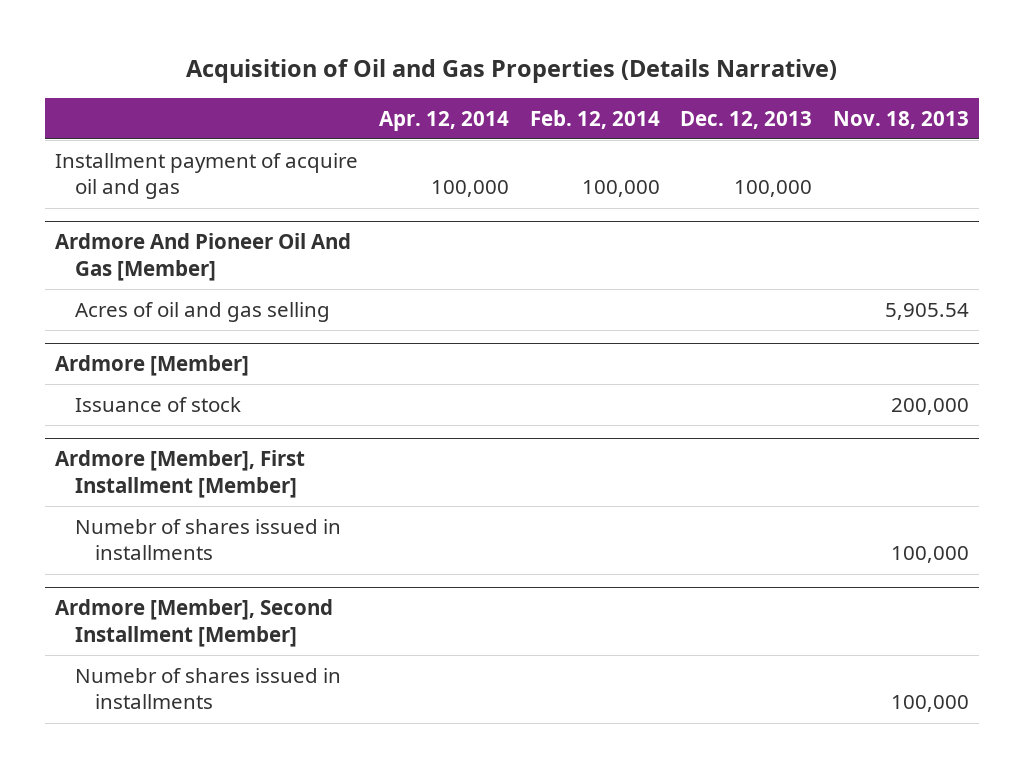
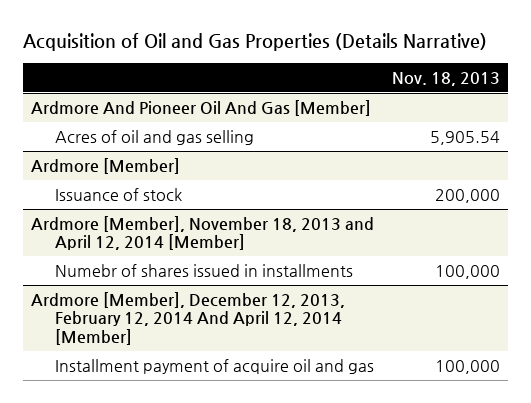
[379,110,510,131] Apr. 12, 2014 -> none
[529,109,660,129] Feb. 12, 2014 -> none
[680,110,813,129] Dec. 12, 2013 -> none
[55,153,359,200] Installment payment of acquire oil and gas -> none
[55,450,306,498] Ardmore [Member], First Installment [Member] -> none
[75,519,342,561] Numebr of shares issued in installments -> none
[55,599,334,647] Ardmore [Member], Second Installment [Member] -> none
none -> [31,215,375,251] Ardmore [Member], November 18, 2013 and April 12, 2014 [Member]
none -> [31,291,346,345] Ardmore [Member], December 12, 2013, February 12, 2014 And April 12, 2014 [Member]
none -> [54,358,374,374] Installment payment of acquire oil and gas

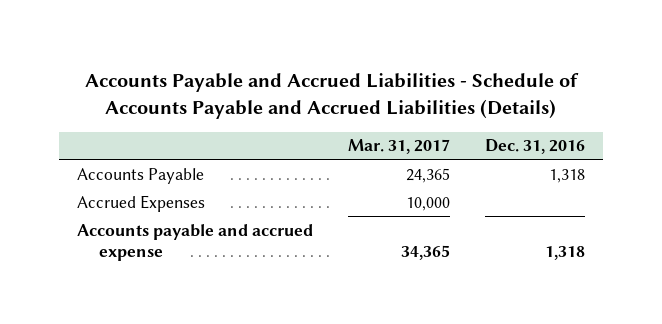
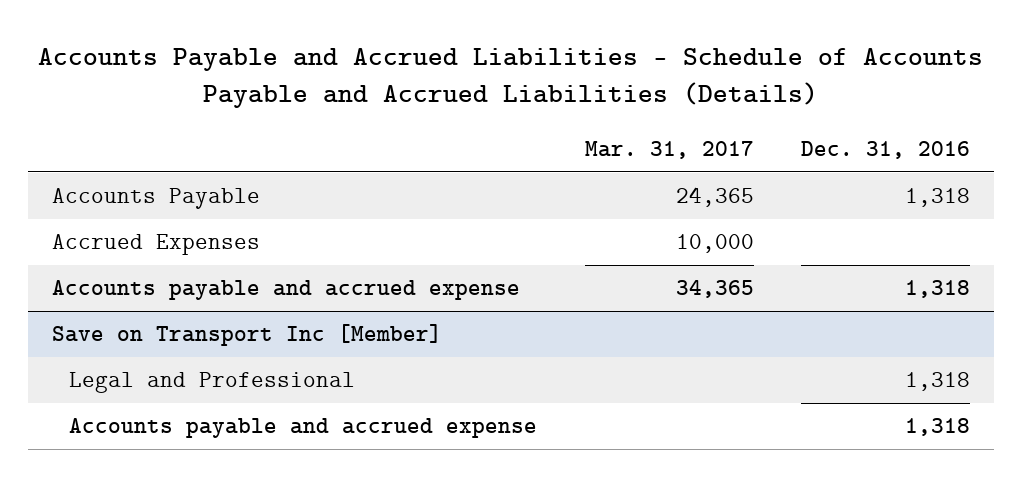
none -> [51,324,442,347] Save on Transport Inc [Member]
none -> [68,372,355,394] Legal and Professional
none -> [68,418,537,439] Accounts payable and accrued expense

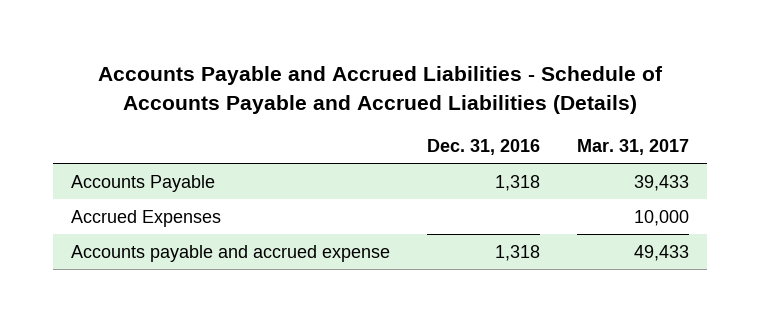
[675,187,754,208] 24,365 -> [633,174,689,191] 39,433
[51,324,442,347] Save on Transport Inc [Member] -> none
[68,372,355,394] Legal and Professional -> none
[68,418,537,439] Accounts payable and accrued expense -> none
[675,280,754,299] 34,365 -> [633,244,689,261] 49,433

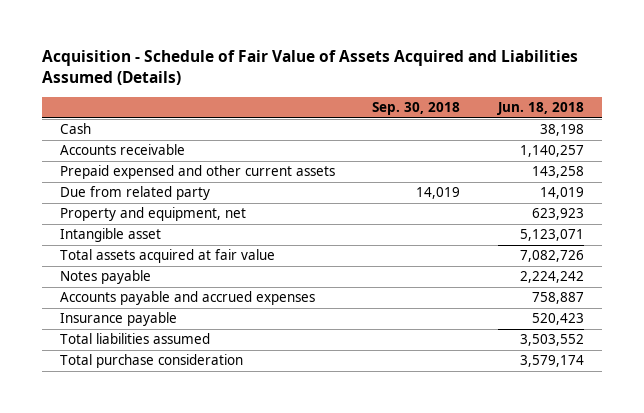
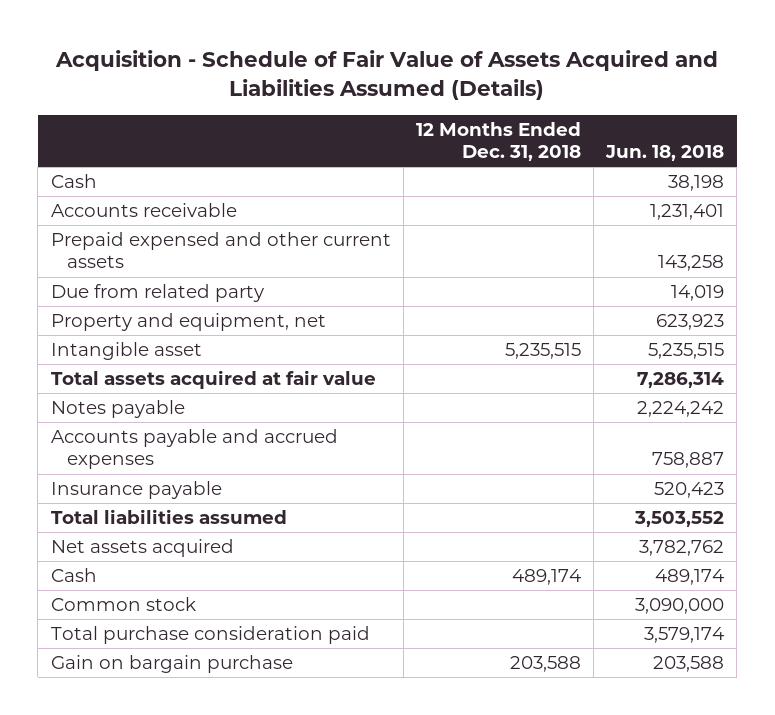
[372,102,461,116] Sep. 30, 2018 -> none
none -> [415,121,581,162] 12 Months Ended Dec. 31, 2018
[519,145,584,158] 1,140,257 -> [650,204,725,221] 1,231,401
[519,229,584,242] 5,123,071 -> [648,343,725,360] 5,235,515
[519,250,584,263] 7,082,726 -> [637,372,725,389] 7,286,314
none -> [50,539,234,558] Net assets acquired
none -> [50,568,97,583] Cash
none -> [50,597,196,612] Common stock
[60,354,244,369] Total purchase consideration -> [50,626,370,645] Total purchase consideration paid
none -> [50,655,293,674] Gain on bargain purchase

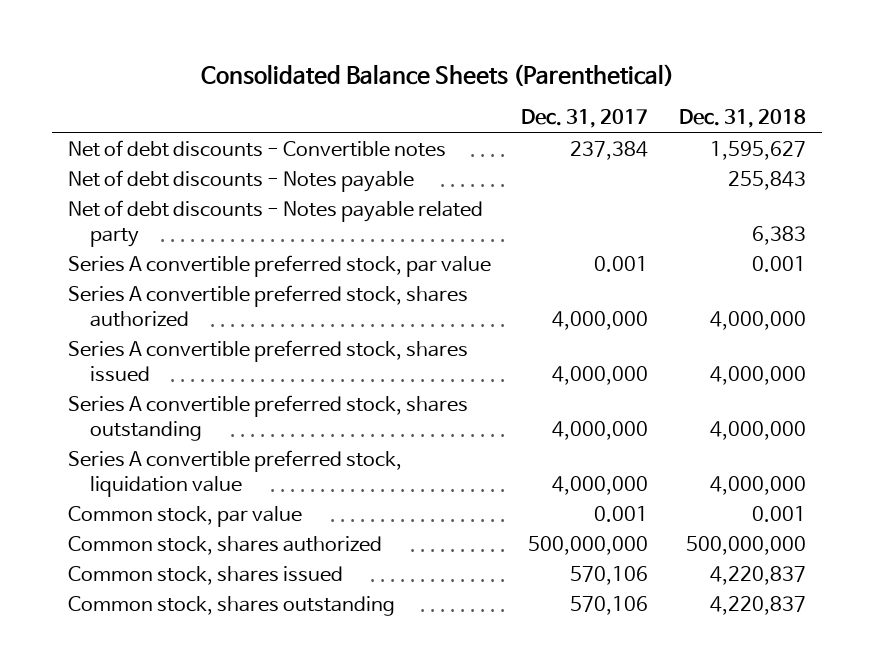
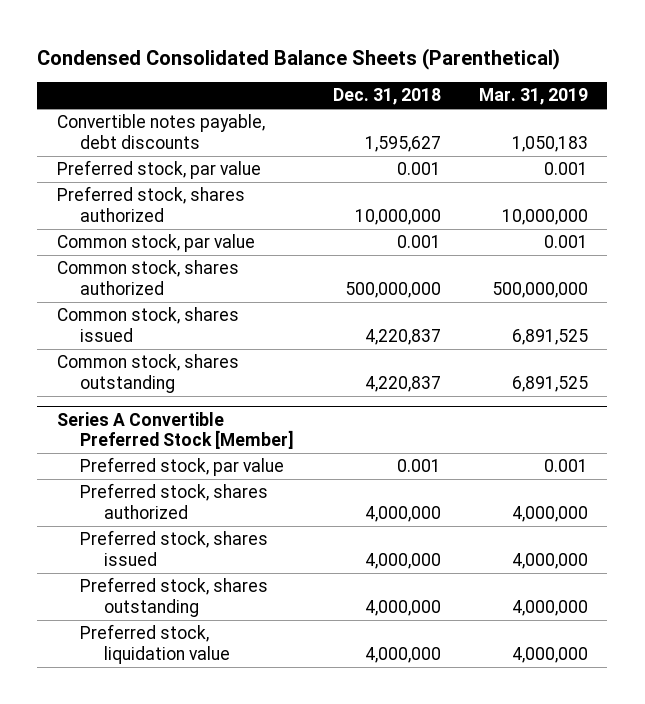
[200,63,674,87] Consolidated Balance Sheets (Parenthetical) -> [37,47,561,70] Condensed Consolidated Balance Sheets (Parenthetical)
[521,109,649,129] Dec. 31, 2017 -> none
none -> [478,88,588,106] Mar. 31, 2019
[67,170,414,193] Net of debt discounts - Notes payable -> none
[67,200,483,247] Net of debt discounts - Notes payable related party -> none
[67,340,468,382] Series A convertible preferred stock, shares issued -> none
[67,395,468,441] Series A convertible preferred stock, shares outstanding -> none
[67,450,402,497] Series A convertible preferred stock, liquidation value -> none
[67,140,446,158] Net of debt discounts - Convertible notes -> [56,114,265,149] Convertible notes payable, debt discounts
[67,255,491,278] Series A convertible preferred stock, par value -> [56,160,261,180] Preferred stock, par value
[67,285,468,327] Series A convertible preferred stock, shares authorized -> [56,186,245,222] Preferred stock, shares authorized
[710,310,807,330] 4,000,000 -> [354,208,441,225] 10,000,000
none -> [56,411,295,449] Series A Convertible Preferred Stock [Member]
none -> [80,457,285,477] Preferred stock, par value
none -> [80,483,269,519] Preferred stock, shares authorized
none -> [80,530,269,566] Preferred stock, shares issued
none -> [80,577,269,617] Preferred stock, shares outstanding
none -> [80,624,230,664] Preferred stock, liquidation value

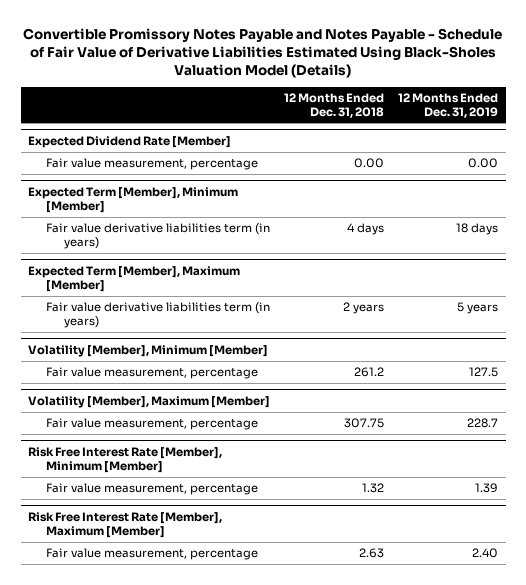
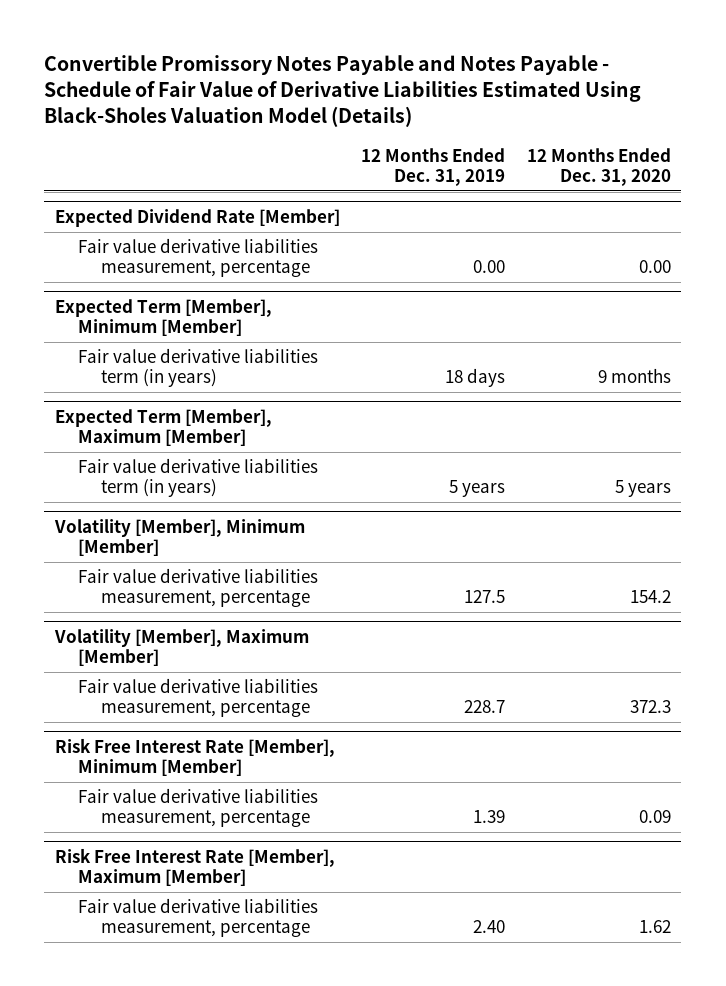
[284,92,385,118] 12 Months Ended Dec. 31, 2018 -> none
none -> [526,147,671,186] 12 Months Ended Dec. 31, 2020
[46,158,259,171] Fair value measurement, percentage -> [78,238,319,278] Fair value derivative liabilities measurement, percentage
[46,367,259,380] Fair value measurement, percentage -> [78,568,319,608] Fair value derivative liabilities measurement, percentage
[46,418,259,431] Fair value measurement, percentage -> [78,678,319,718] Fair value derivative liabilities measurement, percentage
[46,483,259,496] Fair value measurement, percentage -> [78,788,319,828] Fair value derivative liabilities measurement, percentage
[46,548,259,561] Fair value measurement, percentage -> [78,898,319,938] Fair value derivative liabilities measurement, percentage

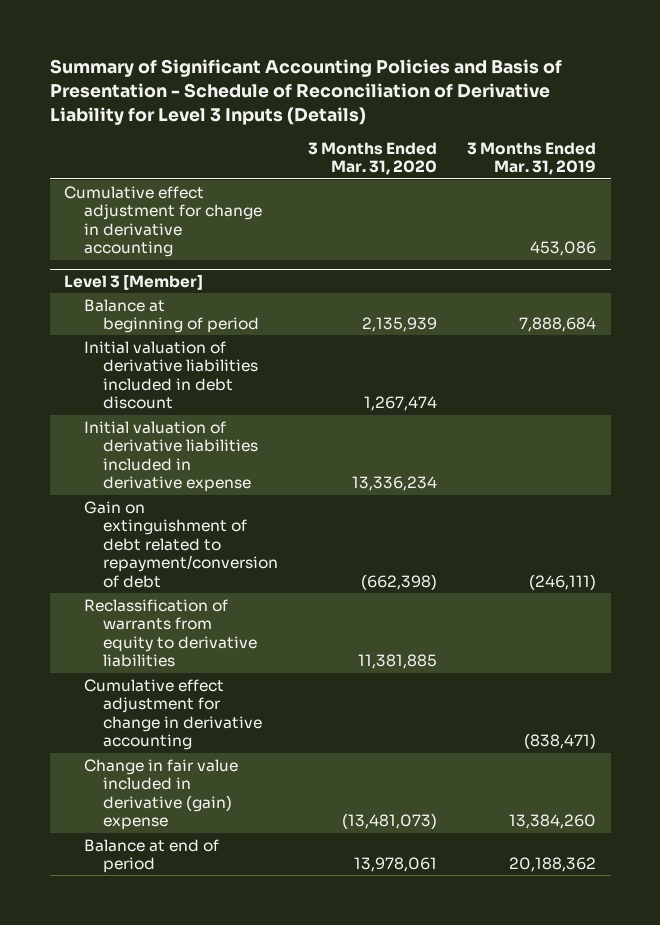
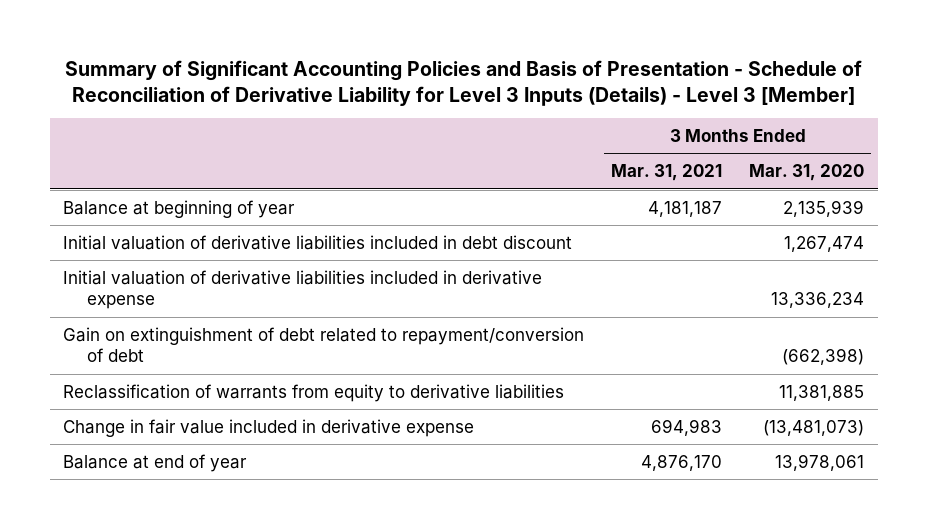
[49,59,562,125] Summary of Significant Accounting Policies and Basis of Presentation - Schedule of Reconciliation of Derivative Liability for Level 3 Inputs (Details) -> [64,59,862,106] Summary of Significant Accounting Policies and Basis of Presentation - Schedule of Reconciliation of Derivative Liability for Level 3 Inputs (Details) - Level 3 [Member]
[466,141,596,176] 3 Months Ended Mar. 31, 2019 -> none
none -> [611,164,723,182] Mar. 31, 2021
[64,185,262,258] Cumulative effect adjustment for change in derivative accounting -> none
[64,273,204,290] Level 3 [Member] -> none
[83,298,259,334] Balance at beginning of period -> [63,199,296,218] Balance at beginning of year
[83,678,262,751] Cumulative effect adjustment for change in derivative accounting -> none
[83,758,238,831] Change in fair value included in derivative (gain) expense -> [63,418,475,437] Change in fair value included in derivative expense
[83,838,219,874] Balance at end of period -> [63,453,248,472] Balance at end of year

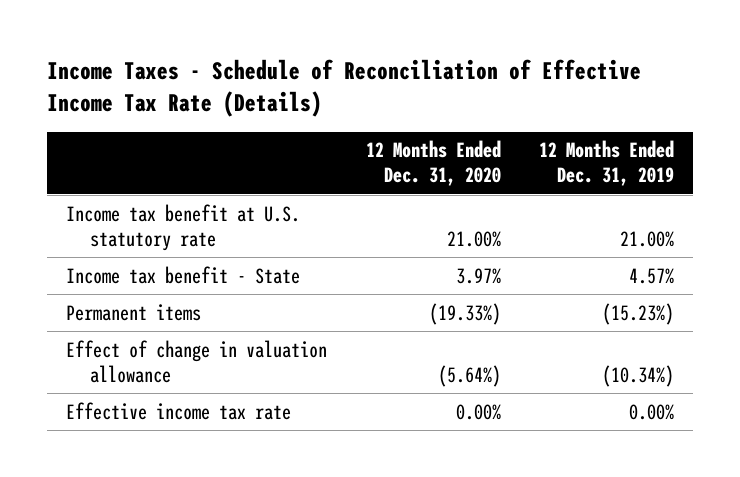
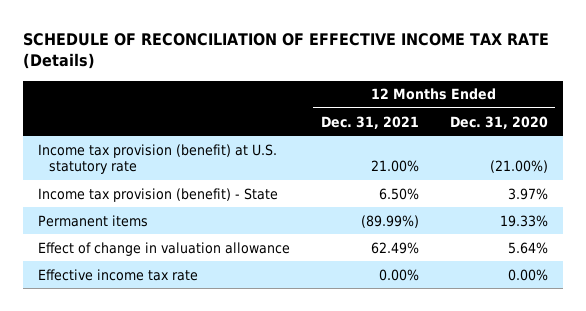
[46,58,641,118] Income Taxes - Schedule of Reconciliation of Effective Income Tax Rate (Details) -> [22,32,549,70] SCHEDULE OF RECONCILIATION OF EFFECTIVE INCOME TAX RATE (Details)
[539,140,675,187] 12 Months Ended Dec. 31, 2019 -> none
none -> [320,115,419,129] Dec. 31, 2021
[66,203,301,251] Income tax benefit at U.S. statutory rate -> [38,143,278,175] Income tax provision (benefit) at U.S. statutory rate
[446,230,501,247] 21.00% -> [489,160,548,174] (21.00%)
[66,265,301,284] Income tax benefit - State -> [38,187,279,202] Income tax provision (benefit) - State
[428,302,501,325] (19.33%) -> [499,214,548,227] 19.33%
[437,364,501,387] (5.64%) -> [507,241,548,254] 5.64%

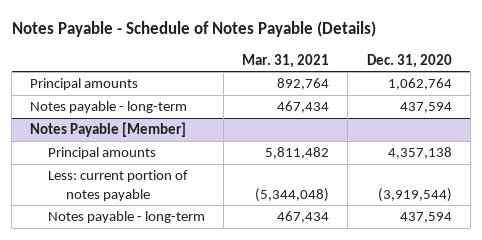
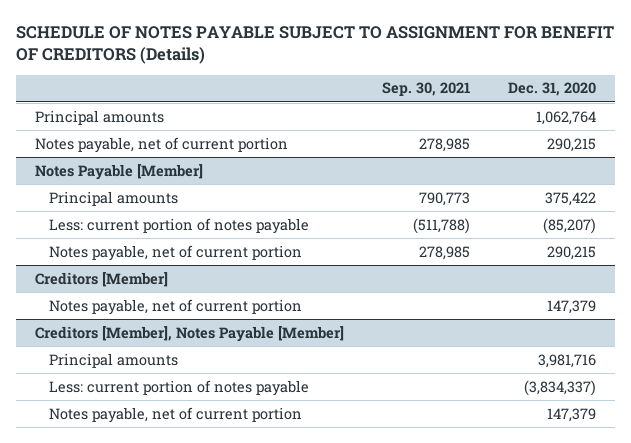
[11,21,376,38] Notes Payable - Schedule of Notes Payable (Details) -> [16,26,615,65] SCHEDULE OF NOTES PAYABLE SUBJECT TO ASSIGNMENT FOR BENEFIT OF CREDITORS (Details)
[242,53,330,68] Mar. 31, 2021 -> none
none -> [382,82,471,97] Sep. 30, 2021
[30,101,188,114] Notes payable - long-term -> [35,136,289,153] Notes payable, net of current portion
[399,102,452,114] 437,594 -> [547,137,597,152] 290,215
[387,147,452,160] 4,357,138 -> [545,191,597,206] 375,422
[377,187,452,202] (3,919,544) -> [543,217,597,234] (85,207)
[48,211,206,224] Notes payable - long-term -> [49,244,303,261] Notes payable, net of current portion
[399,212,452,224] 437,594 -> [547,245,597,260] 290,215
none -> [35,271,169,287] Creditors [Member]
none -> [49,298,303,315] Notes payable, net of current portion
none -> [35,325,345,342] Creditors [Member], Notes Payable [Member]
none -> [49,352,179,368] Principal amounts
none -> [49,379,310,396] Less: current portion of notes payable
none -> [49,406,303,423] Notes payable, net of current portion

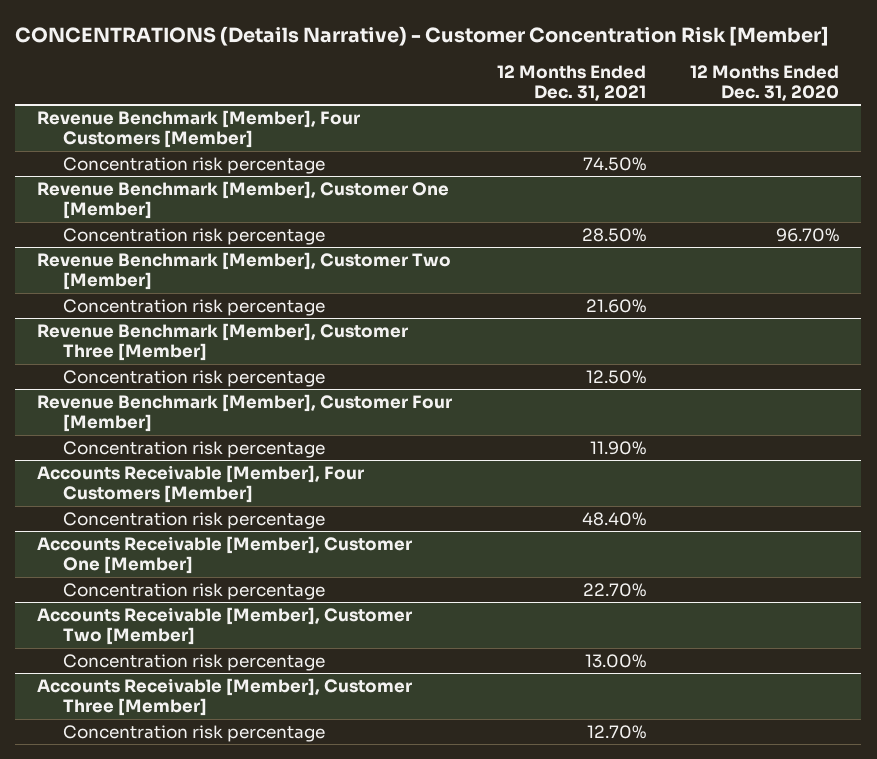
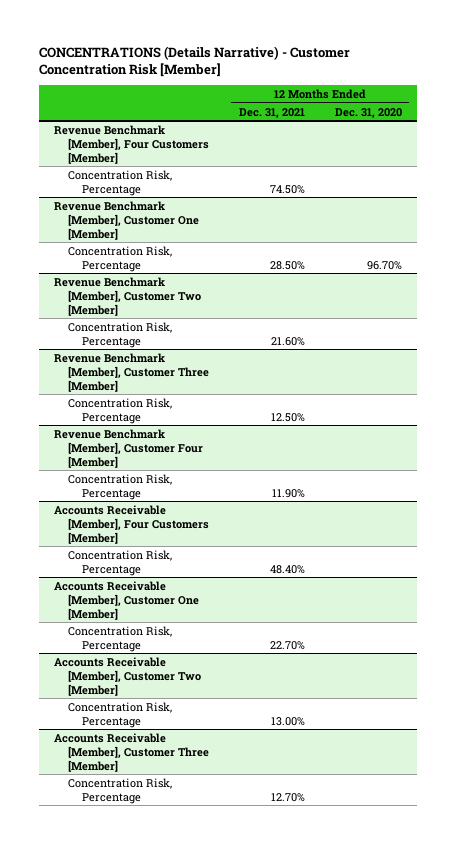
[62,156,325,174] Concentration risk percentage -> [68,169,173,196] Concentration Risk, Percentage
[62,227,325,245] Concentration risk percentage -> [68,245,173,272] Concentration Risk, Percentage
[62,298,325,316] Concentration risk percentage -> [68,321,173,348] Concentration Risk, Percentage
[62,369,325,387] Concentration risk percentage -> [68,397,173,424] Concentration Risk, Percentage
[62,440,325,458] Concentration risk percentage -> [68,473,173,500] Concentration Risk, Percentage
[62,511,325,529] Concentration risk percentage -> [68,549,173,576] Concentration Risk, Percentage
[62,582,325,600] Concentration risk percentage -> [68,625,173,652] Concentration Risk, Percentage
[62,653,325,671] Concentration risk percentage -> [68,701,173,728] Concentration Risk, Percentage
[62,724,325,742] Concentration risk percentage -> [68,777,173,804] Concentration Risk, Percentage

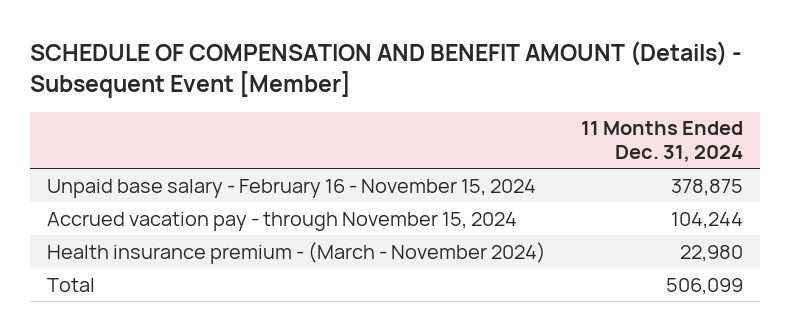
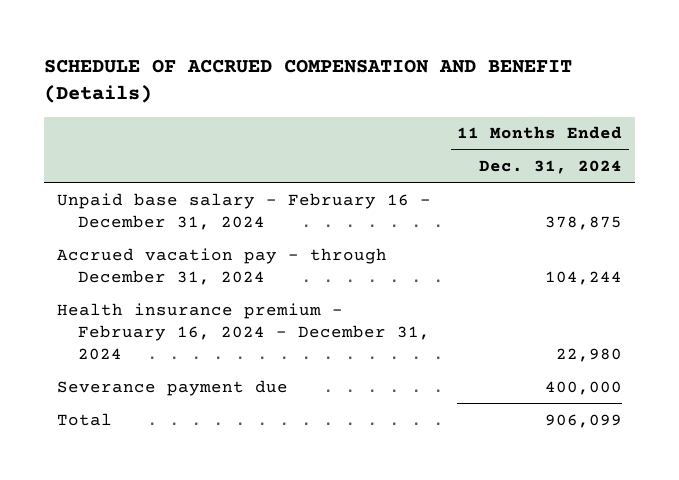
[29,40,742,98] SCHEDULE OF COMPENSATION AND BENEFIT AMOUNT (Details) - Subsequent Event [Member] -> [44,58,573,103] SCHEDULE OF ACCRUED COMPENSATION AND BENEFIT (Details)
[47,178,537,198] Unpaid base salary - February 16 - November 15, 2024 -> [57,192,432,230] Unpaid base salary - February 16 - December 31, 2024
[47,211,518,231] Accrued vacation pay - through November 15, 2024 -> [57,247,388,285] Accrued vacation pay - through December 31, 2024
[47,241,547,264] Health insurance premium - (March - November 2024) -> [57,302,430,360] Health insurance premium - February 16, 2024 - December 31, 2024
none -> [57,379,289,396] Severance payment due
[665,277,743,295] 506,099 -> [545,413,623,428] 906,099

